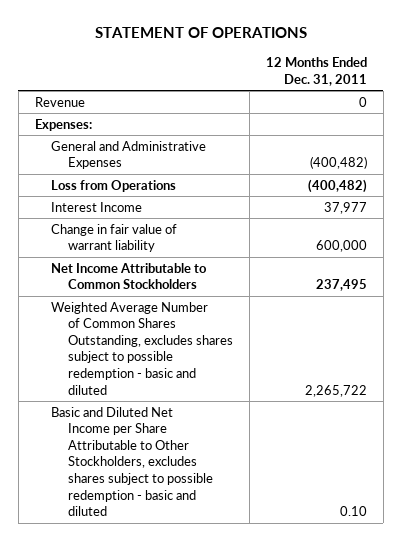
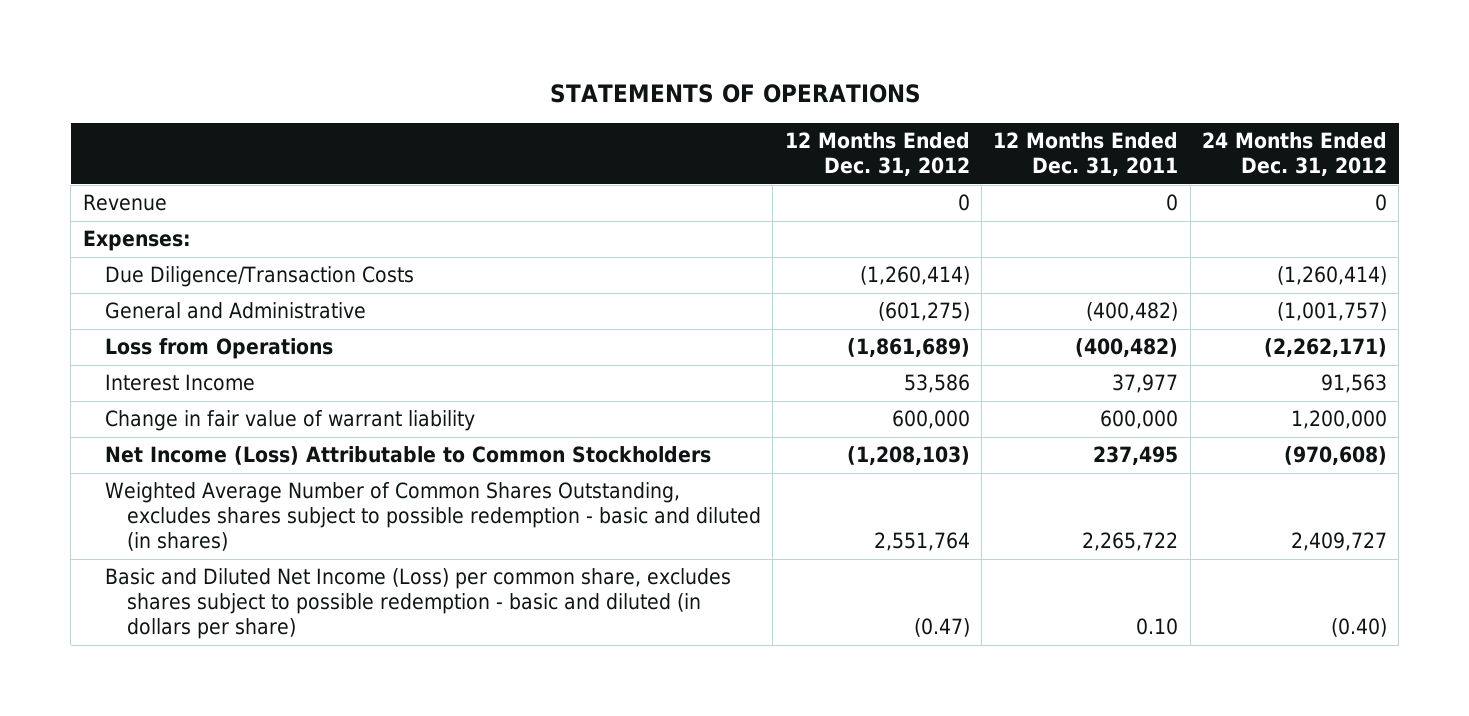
[94,27,307,39] STATEMENT OF OPERATIONS -> [549,84,921,104] STATEMENTS OF OPERATIONS
none -> [784,132,970,177] 12 Months Ended Dec. 31, 2012
none -> [1201,132,1387,177] 24 Months Ended Dec. 31, 2012
none -> [104,266,414,288] Due Diligence/Transaction Costs
[51,140,207,170] General and Administrative Expenses -> [104,302,366,320] General and Administrative
[51,262,208,290] Net Income Attributable to Common Stockholders -> [104,446,711,466] Net Income (Loss) Attributable to Common Stockholders
[51,301,233,395] Weighted Average Number of Common Shares Outstanding, excludes shares subject to possible redemption - basic and diluted -> [104,482,761,552] Weighted Average Number of Common Shares Outstanding, excludes shares subject to possible redemption - basic and diluted (in shares)
[51,406,213,517] Basic and Diluted Net Income per Share Attributable to Other Stockholders, excludes shares subject to possible redemption - basic and diluted -> [104,568,731,640] Basic and Diluted Net Income (Loss) per common share, excludes shares subject to possible redemption - basic and diluted (in dollars per share)

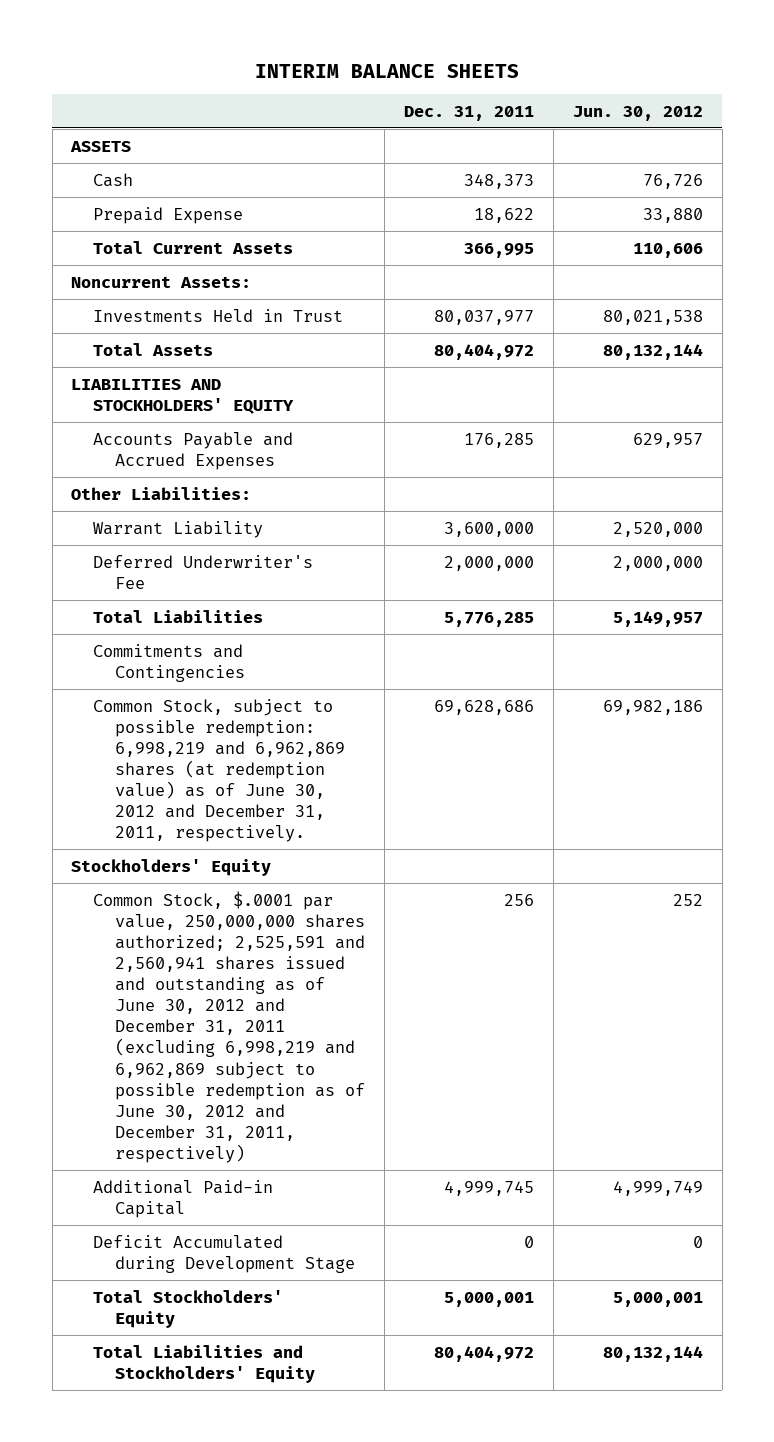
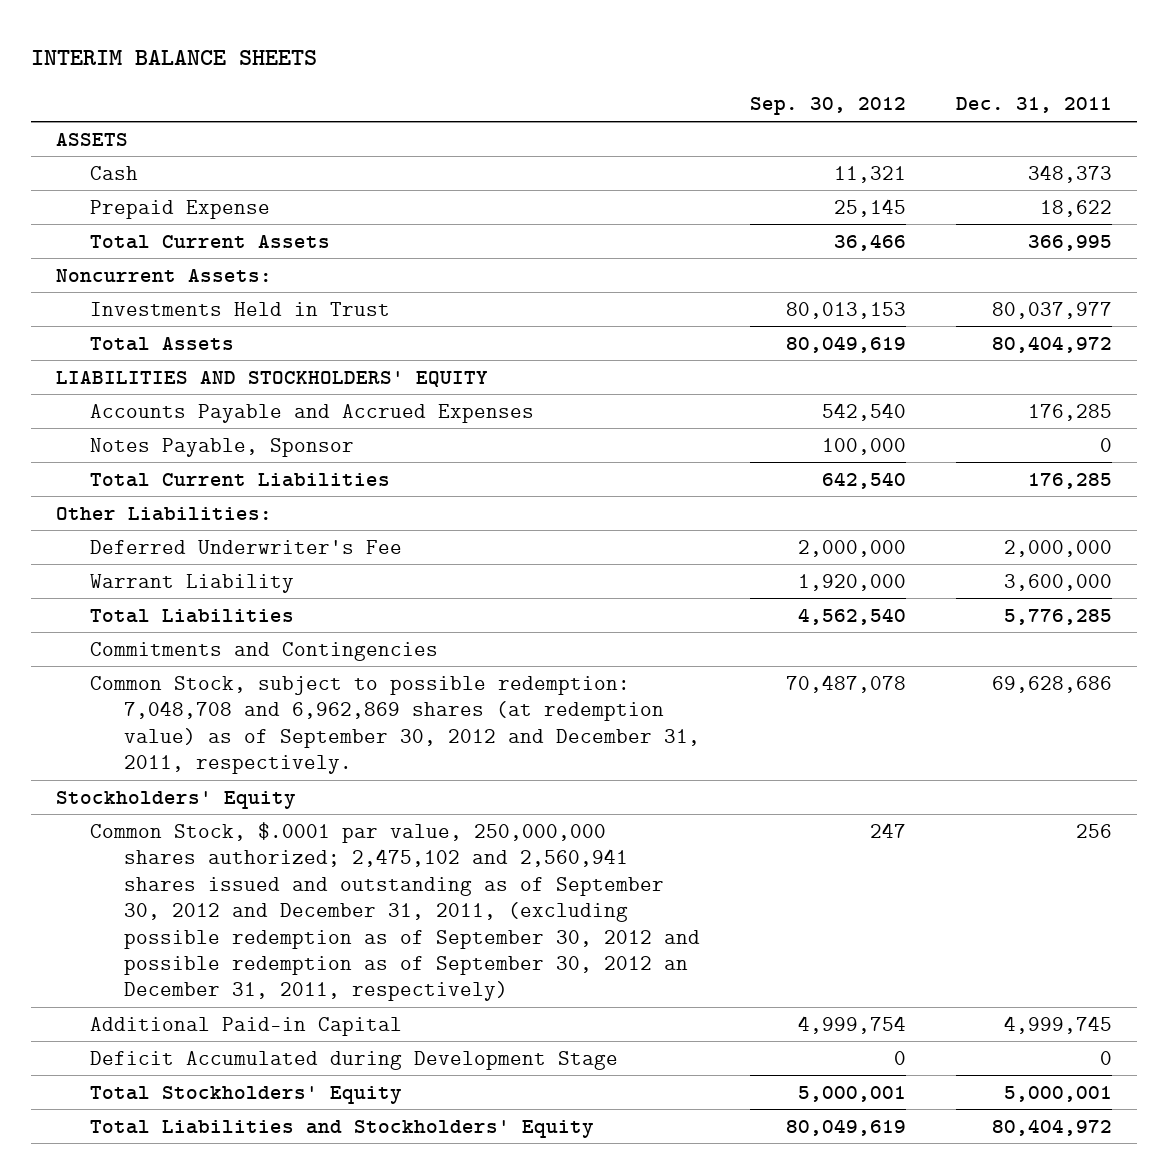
[573,105,704,121] Jun. 30, 2012 -> none
none -> [749,97,906,116] Sep. 30, 2012
none -> [89,437,354,457] Notes Payable, Sponsor
none -> [89,472,390,487] Total Current Liabilities
[93,520,264,538] Warrant Liability -> [89,573,294,593] Warrant Liability
[93,698,346,843] Common Stock, subject to possible redemption: 6,998,219 and 6,962,869 shares (at redemption value) as of June 30, 2012 and December 31, 2011, respectively. -> [89,675,701,775] Common Stock, subject to possible redemption: 7,048,708 and 6,962,869 shares (at redemption value) as of September 30, 2012 and December 31, 2011, respectively.
[93,890,366,1163] Common Stock, $.0001 par value, 250,000,000 shares authorized; 2,525,591 and 2,560,941 shares issued and outstanding as of June 30, 2012 and December 31, 2011 (excluding 6,998,219 and 6,962,869 subject to possible redemption as of June 30, 2012 and December 31, 2011, respectively) -> [89,821,701,1002] Common Stock, $.0001 par value, 250,000,000 shares authorized; 2,475,102 and 2,560,941 shares issued and outstanding as of September 30, 2012 and December 31, 2011, (excluding possible redemption as of September 30, 2012 and possible redemption as of September 30, 2012 an December 31, 2011, respectively)

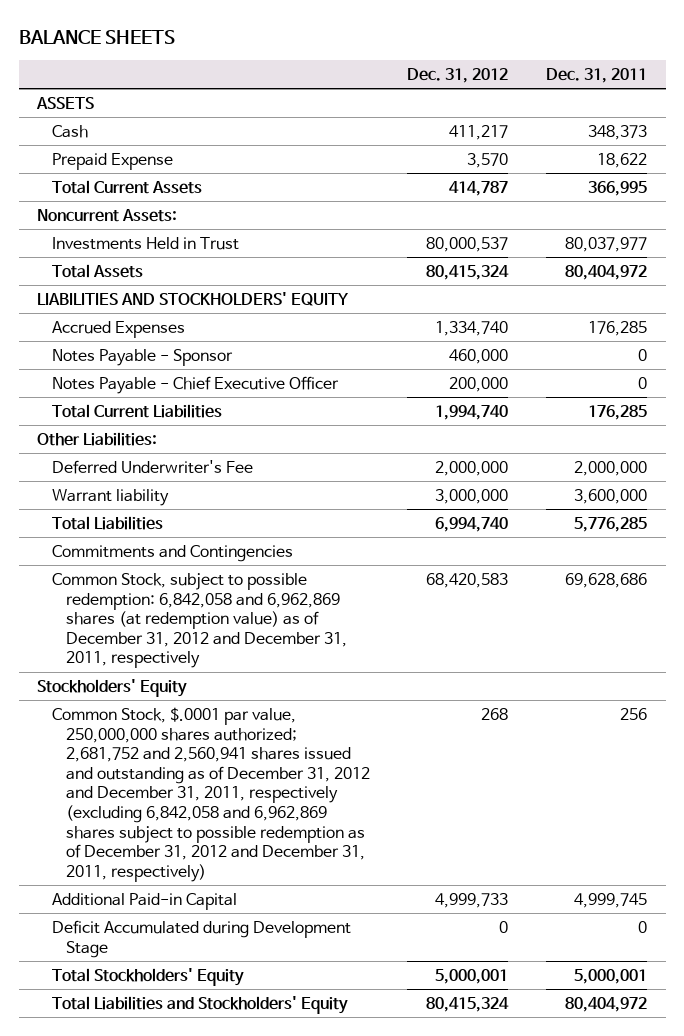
[30,49,317,65] INTERIM BALANCE SHEETS -> [18,29,175,44] BALANCE SHEETS
[749,97,906,116] Sep. 30, 2012 -> none
none -> [407,67,509,83] Dec. 31, 2012
[89,403,534,423] Accounts Payable and Accrued Expenses -> [51,320,185,338] Accrued Expenses
[89,437,354,457] Notes Payable, Sponsor -> [51,348,233,366] Notes Payable - Sponsor
none -> [51,375,339,394] Notes Payable - Chief Executive Officer
[89,573,294,593] Warrant Liability -> [51,488,169,506] Warrant liability
[89,675,701,775] Common Stock, subject to possible redemption: 7,048,708 and 6,962,869 shares (at redemption value) as of September 30, 2012 and December 31, 2011, respectively. -> [51,572,348,669] Common Stock, subject to possible redemption: 6,842,058 and 6,962,869 shares (at redemption value) as of December 31, 2012 and December 31, 2011, respectively
[89,821,701,1002] Common Stock, $.0001 par value, 250,000,000 shares authorized; 2,475,102 and 2,560,941 shares issued and outstanding as of September 30, 2012 and December 31, 2011, (excluding possible redemption as of September 30, 2012 and possible redemption as of September 30, 2012 an December 31, 2011, respectively) -> [51,706,371,883] Common Stock, $.0001 par value, 250,000,000 shares authorized; 2,681,752 and 2,560,941 shares issued and outstanding as of December 31, 2012 and December 31, 2011, respectively (excluding 6,842,058 and 6,962,869 shares subject to possible redemption as of December 31, 2012 and December 31, 2011, respectively)

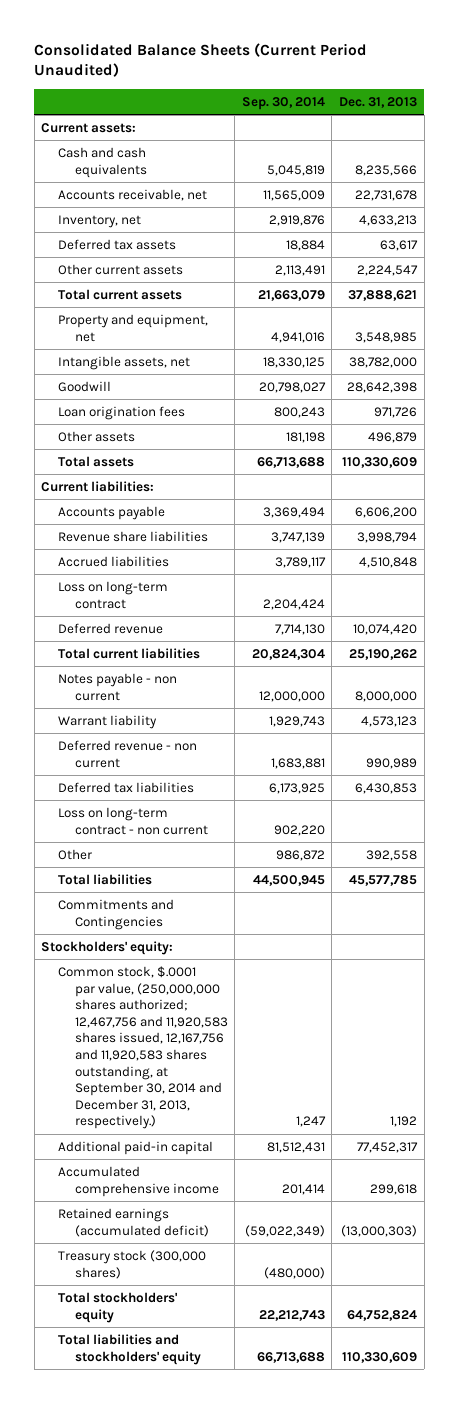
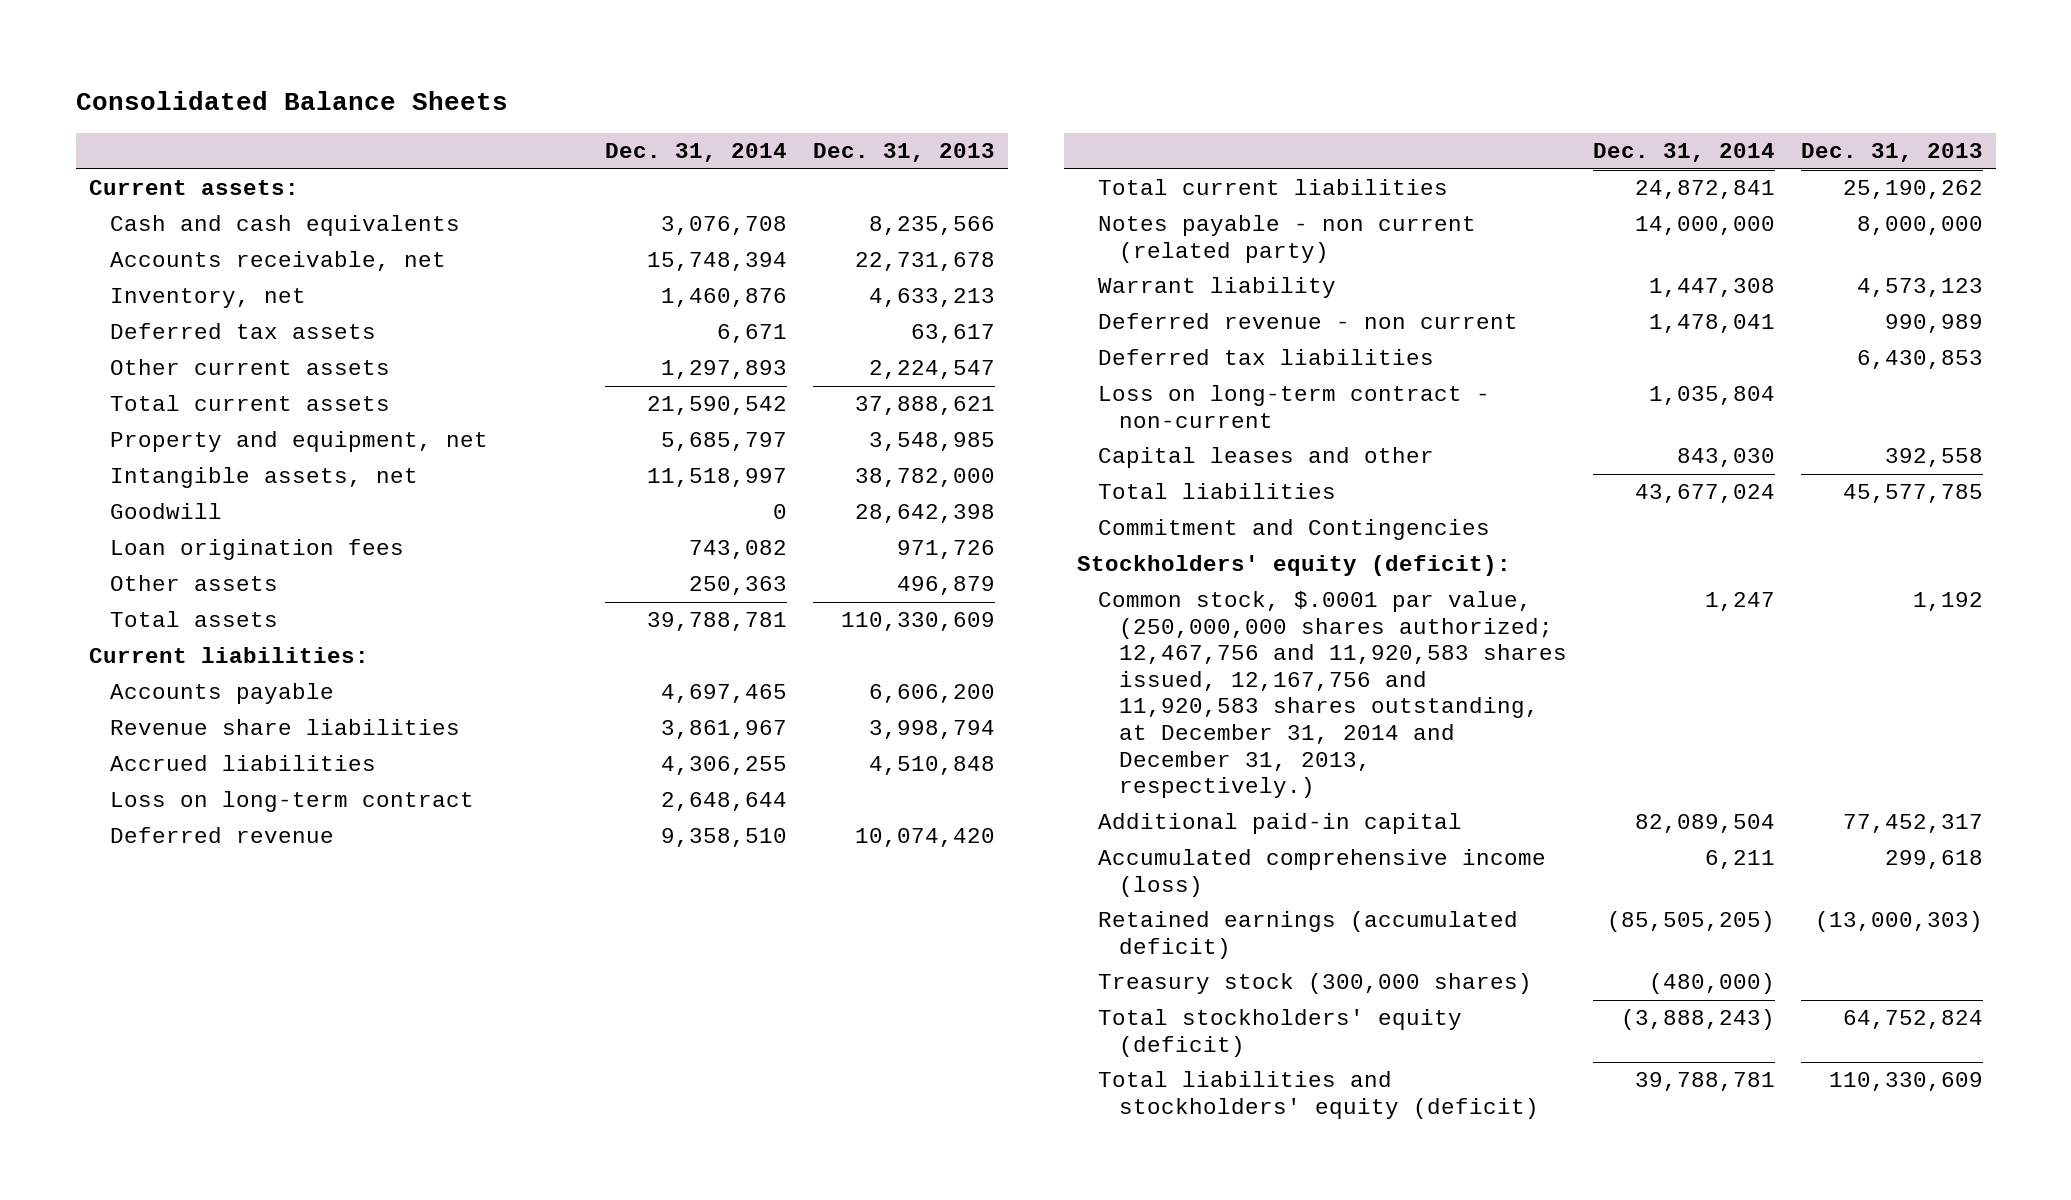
[34,42,368,78] Consolidated Balance Sheets (Current Period Unaudited) -> [75,91,508,111] Consolidated Balance Sheets
[241,96,325,110] Sep. 30, 2014 -> none
none -> [604,143,787,163] Dec. 31, 2014
[57,672,177,701] Notes payable - non current -> [1097,215,1476,263] Notes payable - non current (related party)
[57,806,208,835] Loss on long-term contract - non current -> [1097,385,1490,428] Loss on long-term contract - non-current
[57,848,92,860] Other -> [1097,447,1434,469] Capital leases and other
[57,898,174,930] Commitments and Contingencies -> [1097,519,1490,541] Commitment and Contingencies
[41,940,174,955] Stockholders' equity: -> [1076,555,1511,577] Stockholders' equity (deficit):
[57,965,228,1130] Common stock, $.0001 par value, (250,000,000 shares authorized; 12,467,756 and 11,920,583 shares issued, 12,167,756 and 11,920,583 shares outstanding, at September 30, 2014 and December 31, 2013, respectively.) -> [1097,591,1567,799] Common stock, $.0001 par value, (250,000,000 shares authorized; 12,467,756 and 11,920,583 shares issued, 12,167,756 and 11,920,583 shares outstanding, at December 31, 2014 and December 31, 2013, respectively.)
[57,1165,219,1197] Accumulated comprehensive income -> [1097,849,1546,897] Accumulated comprehensive income (loss)
[57,1291,177,1323] Total stockholders' equity -> [1097,1009,1462,1057] Total stockholders' equity (deficit)
[57,1333,201,1365] Total liabilities and stockholders' equity -> [1097,1071,1539,1119] Total liabilities and stockholders' equity (deficit)

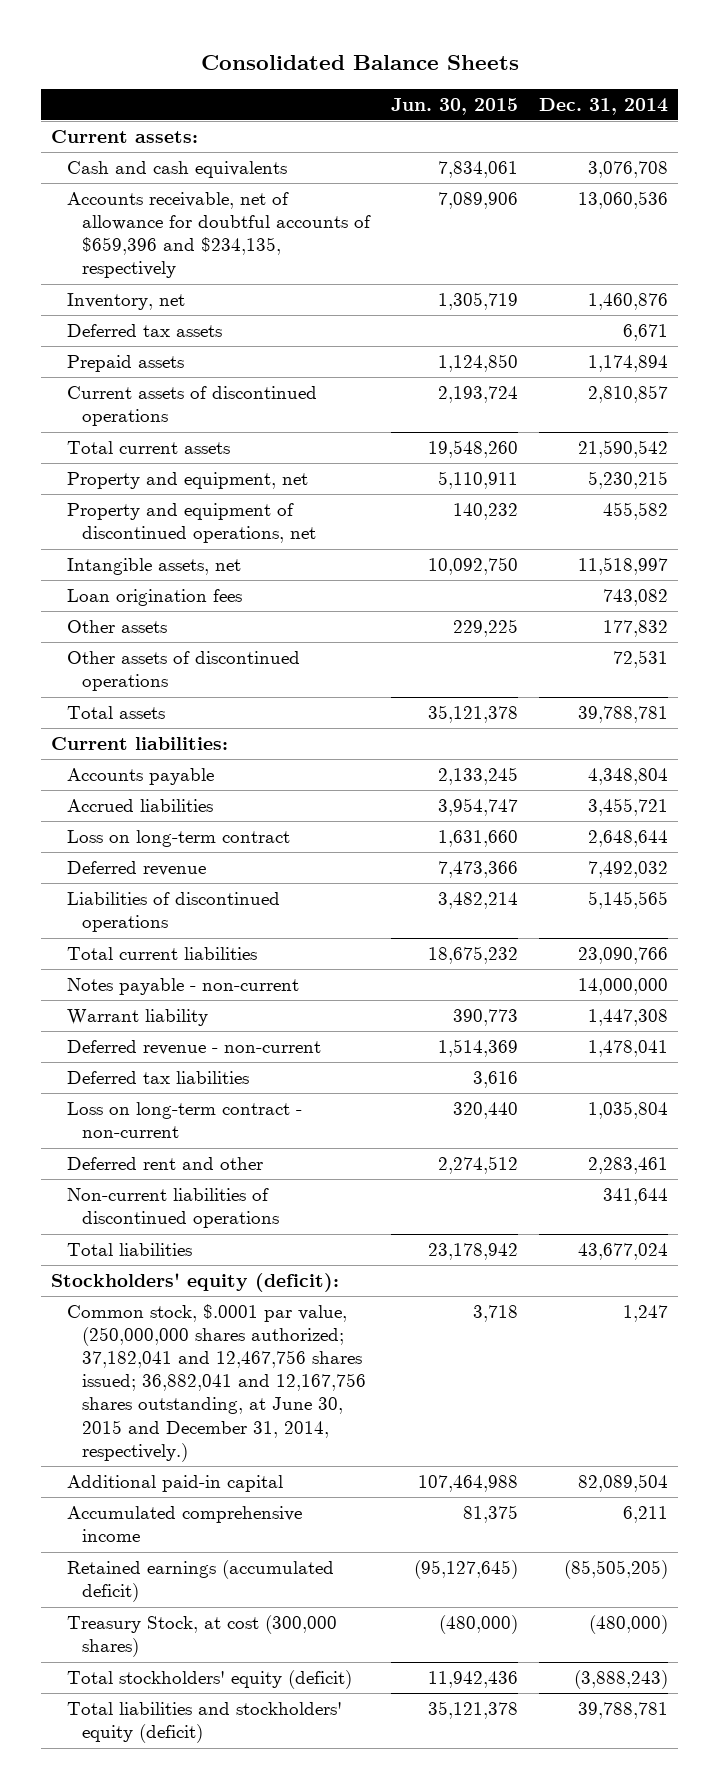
[812,143,995,163] Dec. 31, 2013 -> none
none -> [391,97,519,115] Jun. 30, 2015
[109,251,446,272] Accounts receivable, net -> [66,192,372,279] Accounts receivable, net of allowance for doubtful accounts of $659,396 and $234,135, respectively
[646,252,787,272] 15,748,394 -> [577,191,668,210] 13,060,536
[109,359,390,376] Other current assets -> none
none -> [66,355,184,373] Prepaid assets
none -> [66,386,317,427] Current assets of discontinued operations
[660,432,787,452] 5,685,797 -> [587,471,668,490] 5,230,215
none -> [66,503,317,544] Property and equipment of discontinued operations, net
[109,503,222,520] Goodwill -> none
[688,576,787,596] 250,363 -> [602,620,668,638] 177,832
none -> [66,651,300,692] Other assets of discontinued operations
[109,719,460,736] Revenue share liabilities -> none
[660,684,787,704] 4,697,465 -> [587,768,668,786] 4,348,804
[660,756,787,776] 4,306,255 -> [587,798,668,817] 3,455,721
[660,828,787,848] 9,358,510 -> [587,861,668,879] 7,492,032
none -> [66,892,280,933] Liabilities of discontinued operations
[1634,180,1775,200] 24,872,841 -> [577,947,668,965] 23,090,766
[1097,215,1476,263] Notes payable - non current (related party) -> [66,978,299,996] Notes payable - non-current
[1097,313,1518,330] Deferred revenue - non current -> [66,1040,321,1056] Deferred revenue - non-current
[1097,447,1434,469] Capital leases and other -> [66,1157,263,1171] Deferred rent and other
[1676,448,1775,468] 843,030 -> [587,1157,668,1175] 2,283,461
none -> [66,1188,280,1229] Non-current liabilities of discontinued operations
[1097,519,1490,541] Commitment and Contingencies -> none
[1097,591,1567,799] Common stock, $.0001 par value, (250,000,000 shares authorized; 12,467,756 and 11,920,583 shares issued, 12,167,756 and 11,920,583 shares outstanding, at December 31, 2014 and December 31, 2013, respectively.) -> [66,1304,367,1462] Common stock, $.0001 par value, (250,000,000 shares authorized; 37,182,041 and 12,467,756 shares issued; 36,882,041 and 12,167,756 shares outstanding, at June 30, 2015 and December 31, 2014, respectively.)
[1097,849,1546,897] Accumulated comprehensive income (loss) -> [66,1506,302,1543] Accumulated comprehensive income
[1097,973,1532,995] Treasury stock (300,000 shares) -> [66,1615,337,1658] Treasury Stock, at cost (300,000 shares)

